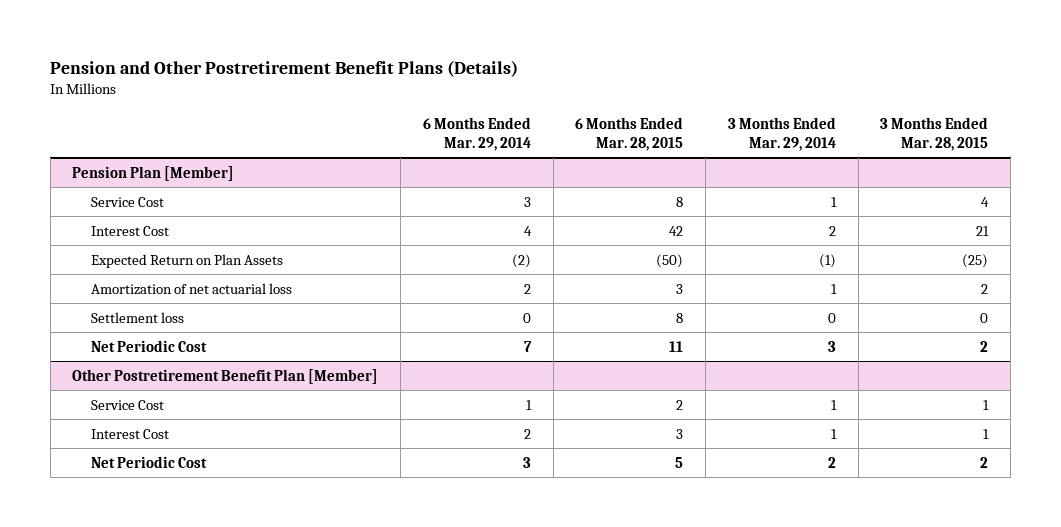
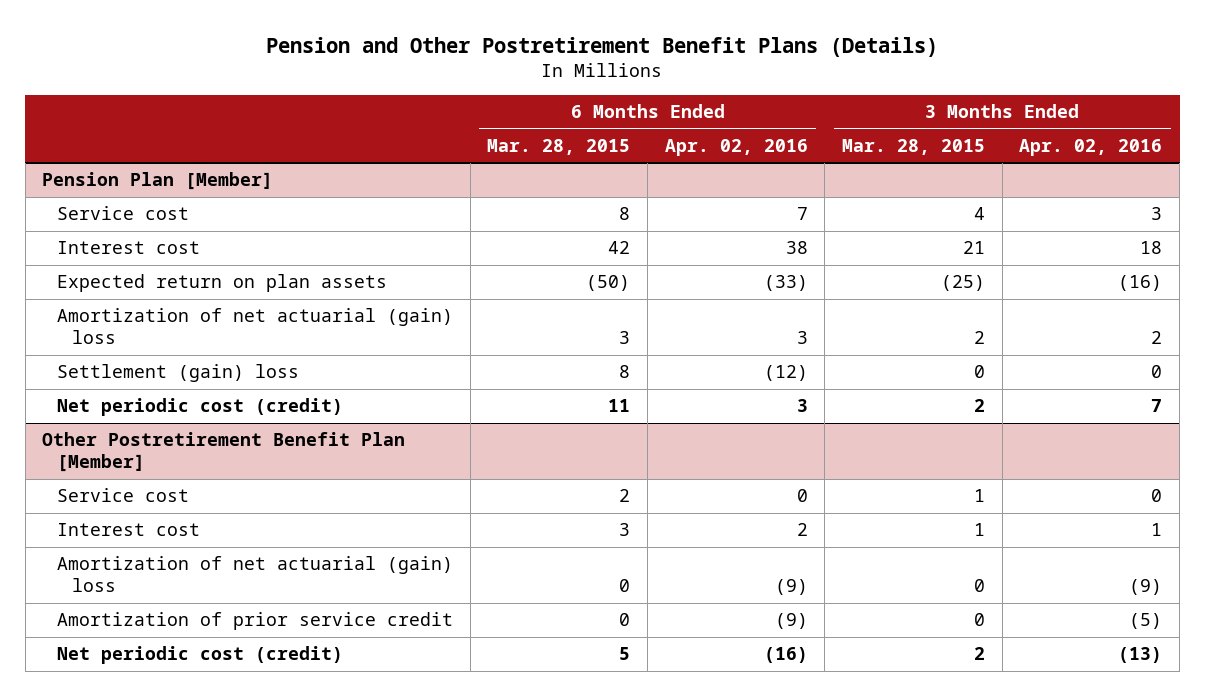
[422,116,531,151] 6 Months Ended Mar. 29, 2014 -> none
[727,116,836,151] 3 Months Ended Mar. 29, 2014 -> none
none -> [664,138,808,156] Apr. 02, 2016
none -> [1019,138,1163,156] Apr. 02, 2016
[91,196,165,207] Service Cost -> [57,206,190,221] Service cost
[91,225,170,236] Interest Cost -> [57,241,201,255] Interest cost
[91,253,284,268] Expected Return on Plan Assets -> [57,274,388,293] Expected return on plan assets
[91,282,293,295] Amortization of net actuarial loss -> [57,308,454,345] Amortization of net actuarial (gain) loss
[91,311,185,323] Settlement loss -> [57,364,300,383] Settlement (gain) loss
[91,339,208,352] Net Periodic Cost -> [57,398,344,417] Net periodic cost (credit)
[91,399,165,410] Service Cost -> [57,488,190,503] Service cost
[91,428,170,439] Interest Cost -> [57,523,201,537] Interest cost
none -> [57,556,454,593] Amortization of net actuarial (gain) loss
none -> [57,612,454,631] Amortization of prior service credit
[91,455,208,468] Net Periodic Cost -> [57,646,344,665] Net periodic cost (credit)

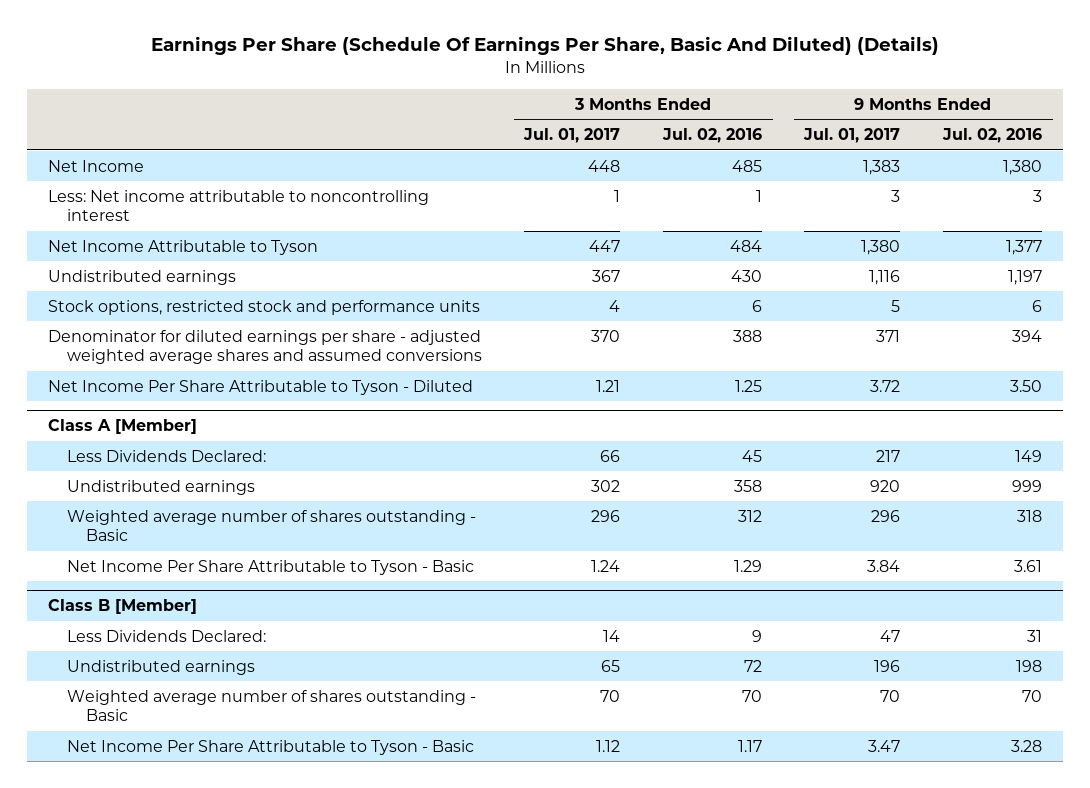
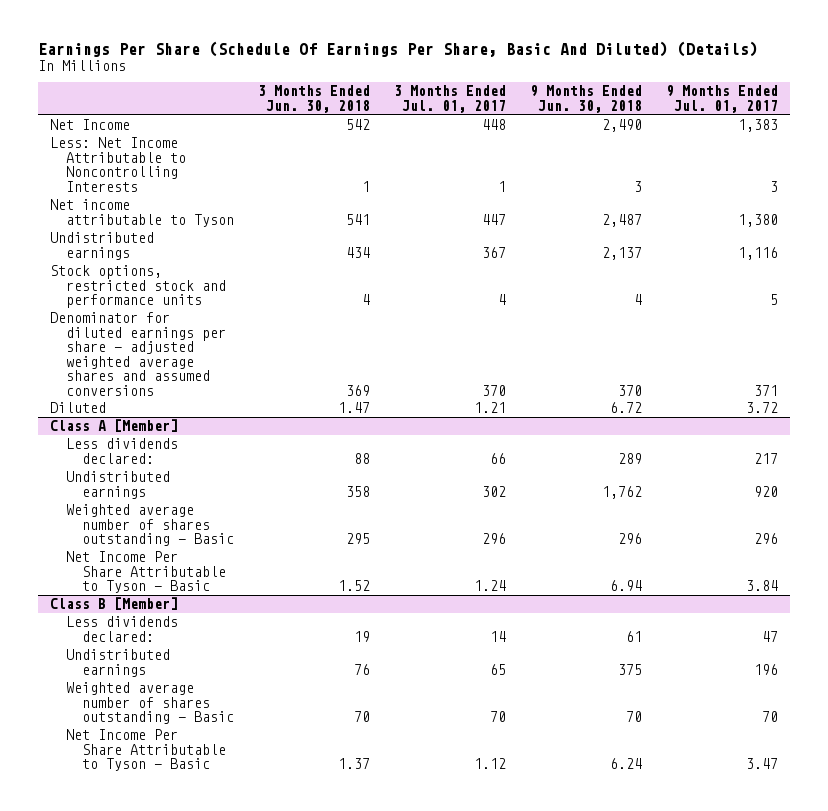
[661,128,762,144] Jul. 02, 2016 -> none
[941,128,1042,144] Jul. 02, 2016 -> none
none -> [258,85,371,113] 3 Months Ended Jun. 30, 2018
none -> [530,85,643,113] 9 Months Ended Jun. 30, 2018
[47,189,429,222] Less: Net income attributable to noncontrolling interest -> [49,137,186,192] Less: Net Income Attributable to Noncontrolling Interests
[47,239,318,255] Net Income Attributable to Tyson -> [49,199,234,227] Net income attributable to Tyson
[47,379,473,395] Net Income Per Share Attributable to Tyson - Diluted -> [49,402,106,414] Diluted
[66,449,266,462] Less Dividends Declared: -> [65,438,178,464] Less dividends declared:
[66,629,266,642] Less Dividends Declared: -> [65,616,178,642] Less dividends declared:

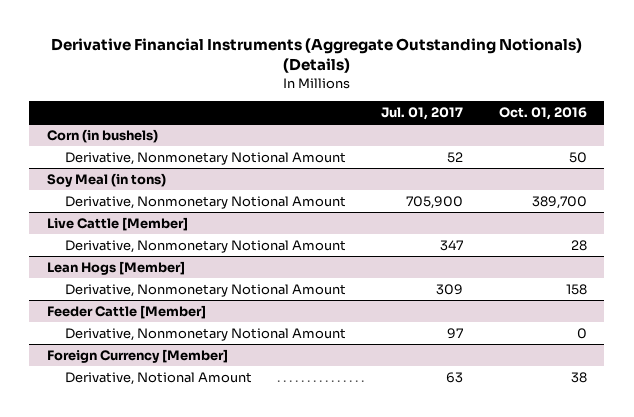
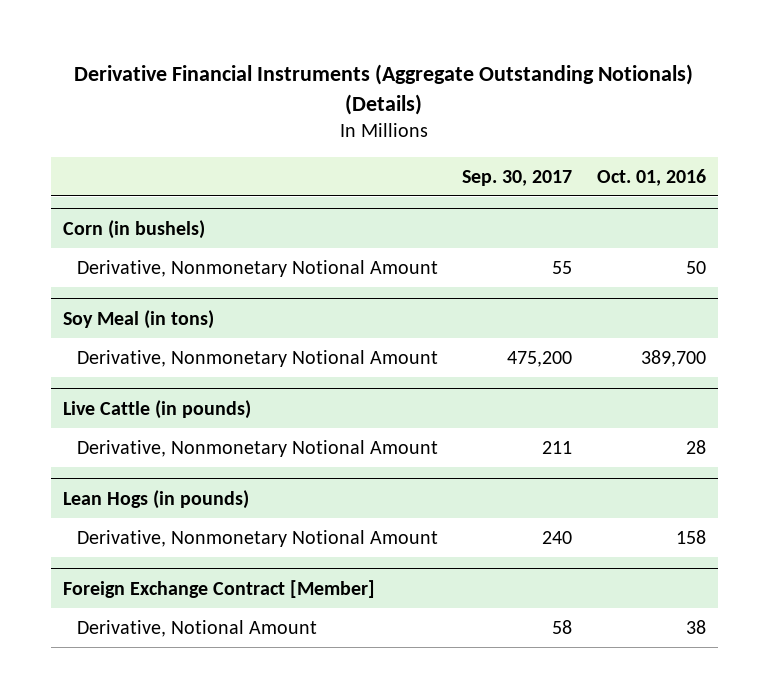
[381,107,464,121] Jul. 01, 2017 -> none
none -> [462,169,573,186] Sep. 30, 2017
[47,217,189,232] Live Cattle [Member] -> [63,399,252,419] Live Cattle (in pounds)
[47,261,186,276] Lean Hogs [Member] -> [63,489,250,509] Lean Hogs (in pounds)
[47,305,207,320] Feeder Cattle [Member] -> none
[64,328,346,342] Derivative, Nonmonetary Notional Amount -> none
[47,349,229,364] Foreign Currency [Member] -> [63,579,376,598] Foreign Exchange Contract [Member]

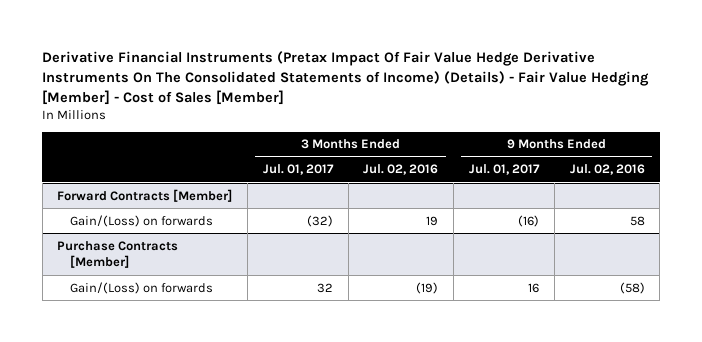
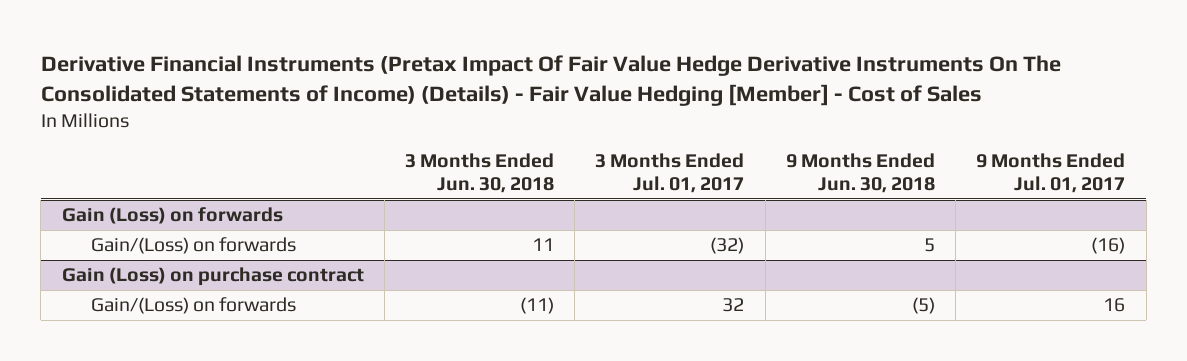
[42,50,650,105] Derivative Financial Instruments (Pretax Impact Of Fair Value Hedge Derivative Instruments On The Consolidated Statements of Income) (Details) - Fair Value Hedging [Member] - Cost of Sales [Member] -> [40,54,1061,106] Derivative Financial Instruments (Pretax Impact Of Fair Value Hedge Derivative Instruments On The Consolidated Statements of Income) (Details) - Fair Value Hedging [Member] - Cost of Sales
[363,164,439,176] Jul. 02, 2016 -> none
[569,164,645,176] Jul. 02, 2016 -> none
none -> [405,153,555,194] 3 Months Ended Jun. 30, 2018
none -> [785,153,935,194] 9 Months Ended Jun. 30, 2018
[57,188,233,202] Forward Contracts [Member] -> [61,207,283,225] Gain (Loss) on forwards
[57,240,179,269] Purchase Contracts [Member] -> [61,267,364,287] Gain (Loss) on purchase contract

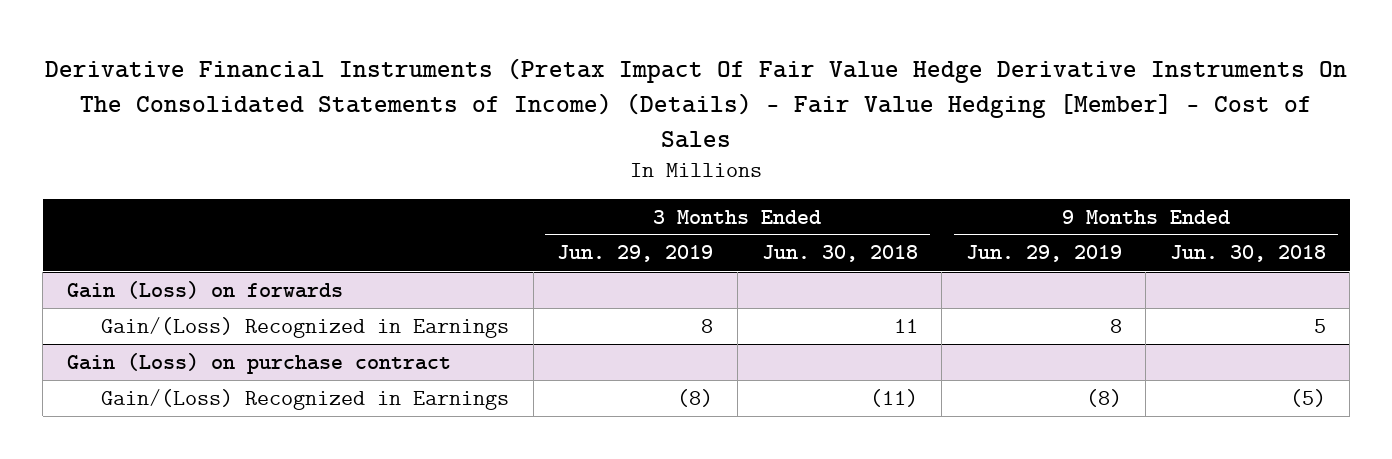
[595,153,745,194] 3 Months Ended Jul. 01, 2017 -> none
[976,153,1126,194] 9 Months Ended Jul. 01, 2017 -> none
none -> [557,245,714,263] Jun. 29, 2019
none -> [965,245,1122,263] Jun. 29, 2019
[91,237,297,255] Gain/(Loss) on forwards -> [101,316,510,338] Gain/(Loss) Recognized in Earnings
[91,297,297,315] Gain/(Loss) on forwards -> [101,388,510,410] Gain/(Loss) Recognized in Earnings

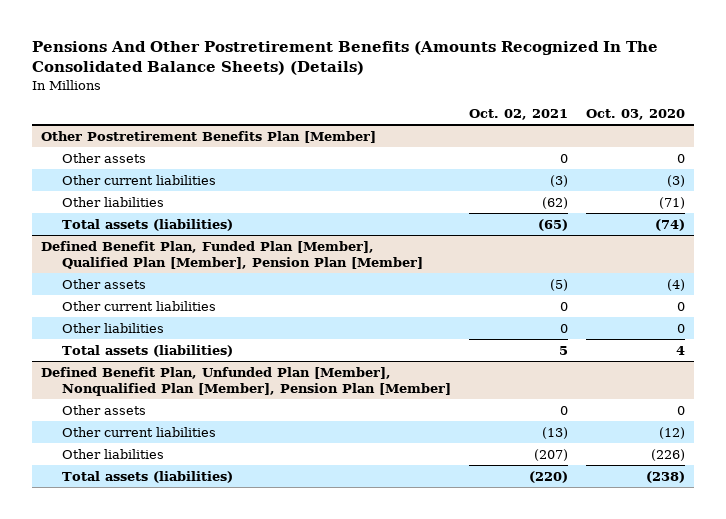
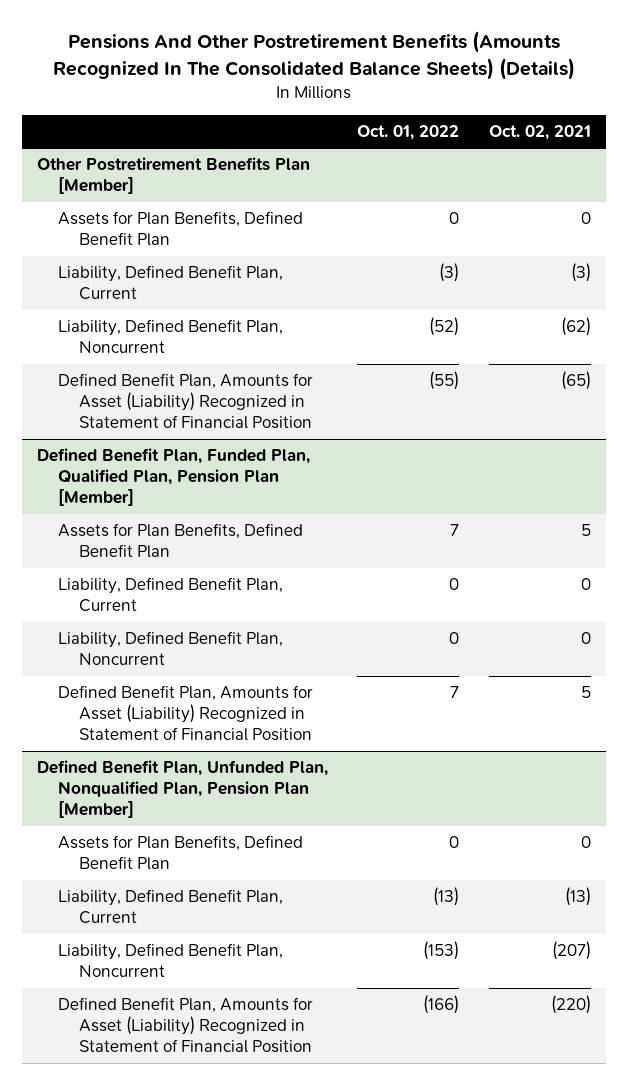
[585,109,685,121] Oct. 03, 2020 -> none
none -> [357,124,460,140] Oct. 01, 2022
[61,278,146,289] Other assets -> none
[61,152,146,163] Other assets -> [57,210,303,247] Assets for Plan Benefits, Defined Benefit Plan
[61,174,216,185] Other current liabilities -> [57,264,283,301] Liability, Defined Benefit Plan, Current
[61,196,164,207] Other liabilities -> [57,318,283,354] Liability, Defined Benefit Plan, Noncurrent
[61,218,233,231] Total assets (liabilities) -> [57,372,313,430] Defined Benefit Plan, Amounts for Asset (Liability) Recognized in Statement of Financial Position
[41,240,423,269] Defined Benefit Plan, Funded Plan [Member], Qualified Plan [Member], Pension Plan [Member] -> [36,447,310,507] Defined Benefit Plan, Funded Plan, Qualified Plan, Pension Plan [Member]
none -> [57,522,303,559] Assets for Plan Benefits, Defined Benefit Plan
[61,300,216,311] Other current liabilities -> [57,576,283,613] Liability, Defined Benefit Plan, Current
[61,322,164,333] Other liabilities -> [57,630,283,666] Liability, Defined Benefit Plan, Noncurrent
[61,344,233,357] Total assets (liabilities) -> [57,684,313,742] Defined Benefit Plan, Amounts for Asset (Liability) Recognized in Statement of Financial Position
[41,366,451,396] Defined Benefit Plan, Unfunded Plan [Member], Nonqualified Plan [Member], Pension Plan [Member] -> [36,759,328,819] Defined Benefit Plan, Unfunded Plan, Nonqualified Plan, Pension Plan [Member]
[61,404,146,415] Other assets -> [57,834,303,871] Assets for Plan Benefits, Defined Benefit Plan
[61,426,216,437] Other current liabilities -> [57,888,283,925] Liability, Defined Benefit Plan, Current
[61,448,164,459] Other liabilities -> [57,942,283,978] Liability, Defined Benefit Plan, Noncurrent
[61,470,233,483] Total assets (liabilities) -> [57,996,313,1054] Defined Benefit Plan, Amounts for Asset (Liability) Recognized in Statement of Financial Position

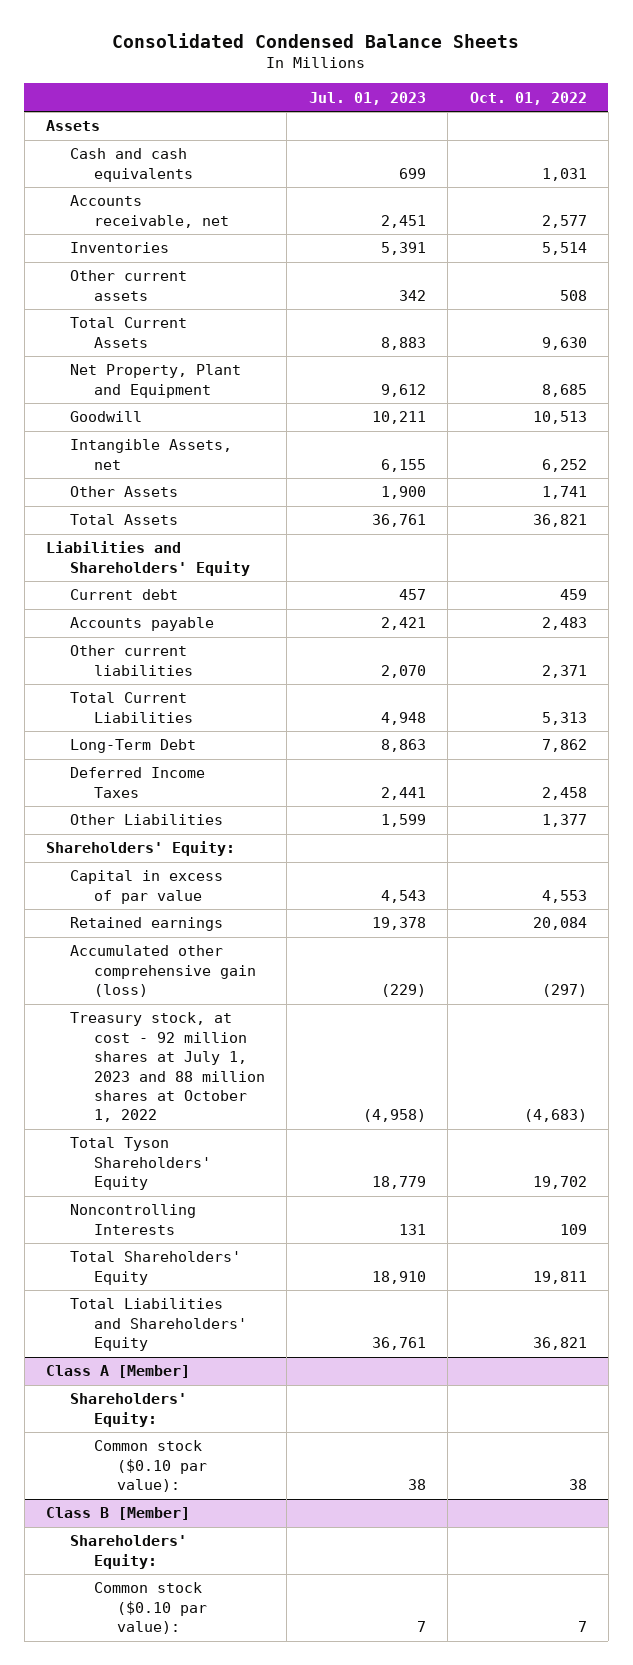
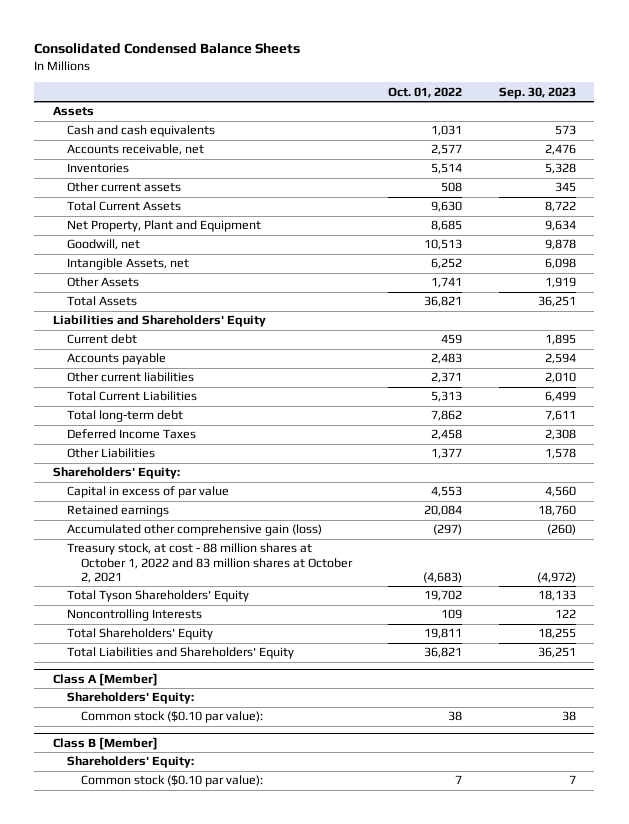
[308,91,426,105] Jul. 01, 2023 -> none
none -> [498,86,576,99] Sep. 30, 2023
[70,411,143,423] Goodwill -> [66,239,140,251] Goodwill, net
[70,739,197,754] Long-Term Debt -> [66,410,183,423] Total long-term debt
[70,1012,265,1123] Treasury stock, at cost - 92 million shares at July 1, 2023 and 88 million shares at October 1, 2022 -> [66,543,353,584] Treasury stock, at cost - 88 million shares at October 1, 2022 and 83 million shares at October 2, 2021

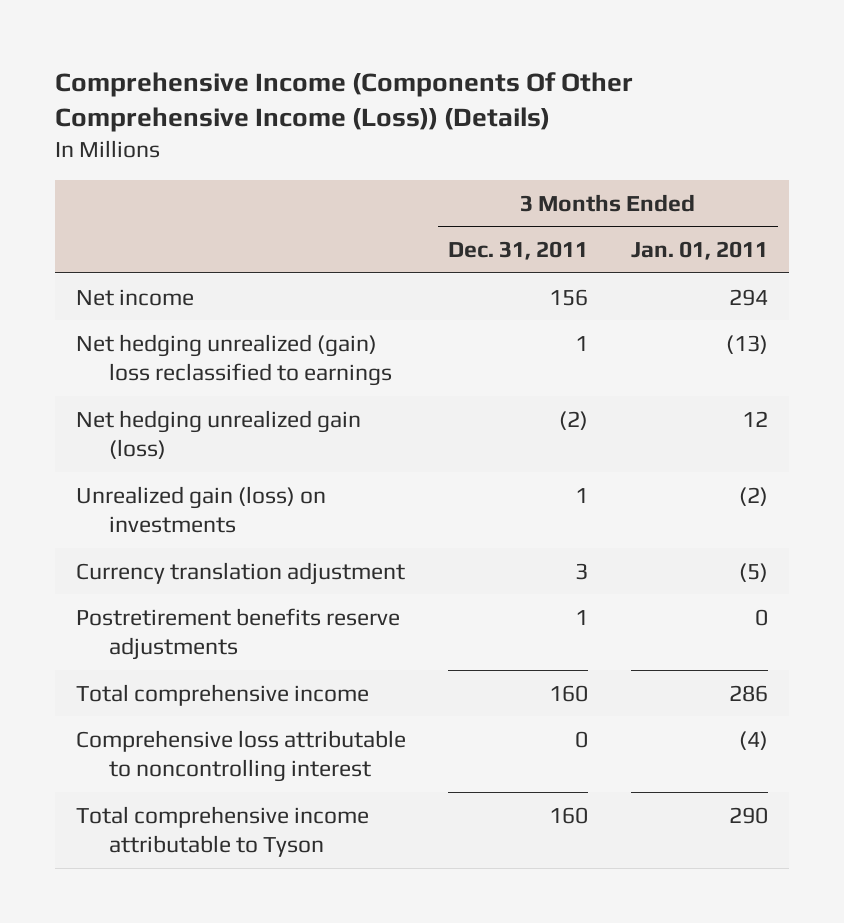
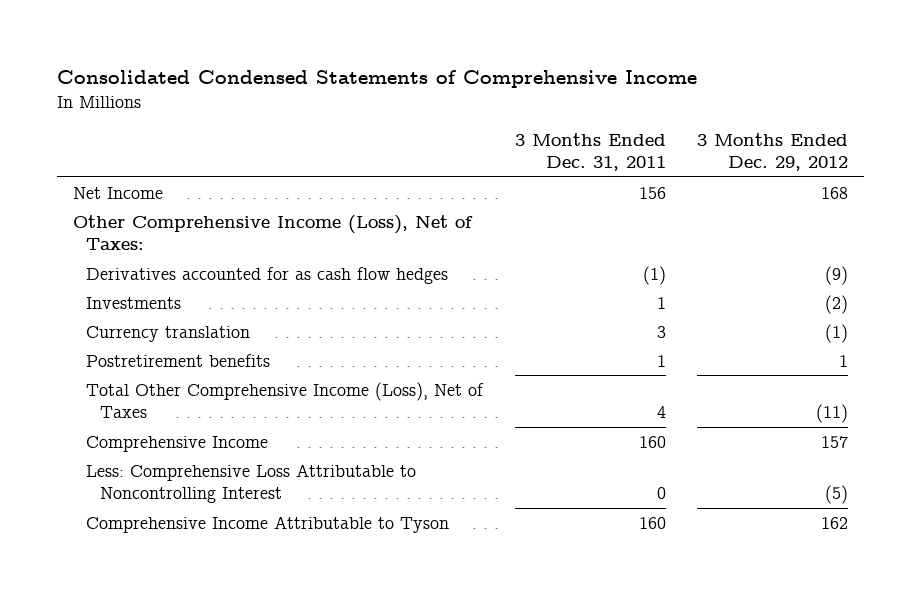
[55,71,634,133] Comprehensive Income (Components Of Other Comprehensive Income (Loss)) (Details) -> [57,70,698,89] Consolidated Condensed Statements of Comprehensive Income
[630,241,768,261] Jan. 01, 2011 -> none
none -> [697,132,849,172] 3 Months Ended Dec. 29, 2012
[76,333,393,386] Net hedging unrealized (gain) loss reclassified to earnings -> none
[76,409,362,459] Net hedging unrealized gain (loss) -> none
[76,288,195,306] Net income -> [72,186,163,199] Net Income
none -> [72,214,473,251] Other Comprehensive Income (Loss), Net of Taxes:
none -> [86,266,449,284] Derivatives accounted for as cash flow hedges
[76,485,327,533] Unrealized gain (loss) on investments -> [86,296,182,309] Investments
[76,561,406,585] Currency translation adjustment -> [86,325,251,342] Currency translation
[76,607,401,660] Postretirement benefits reserve adjustments -> [86,353,271,367] Postretirement benefits
none -> [86,381,485,419] Total Other Comprehensive Income (Loss), Net of Taxes
[76,683,370,706] Total comprehensive income -> [86,435,269,452] Comprehensive Income
[76,729,407,782] Comprehensive loss attributable to noncontrolling interest -> [86,463,417,504] Less: Comprehensive Loss Attributable to Noncontrolling Interest
[76,805,370,857] Total comprehensive income attributable to Tyson -> [86,515,450,533] Comprehensive Income Attributable to Tyson

